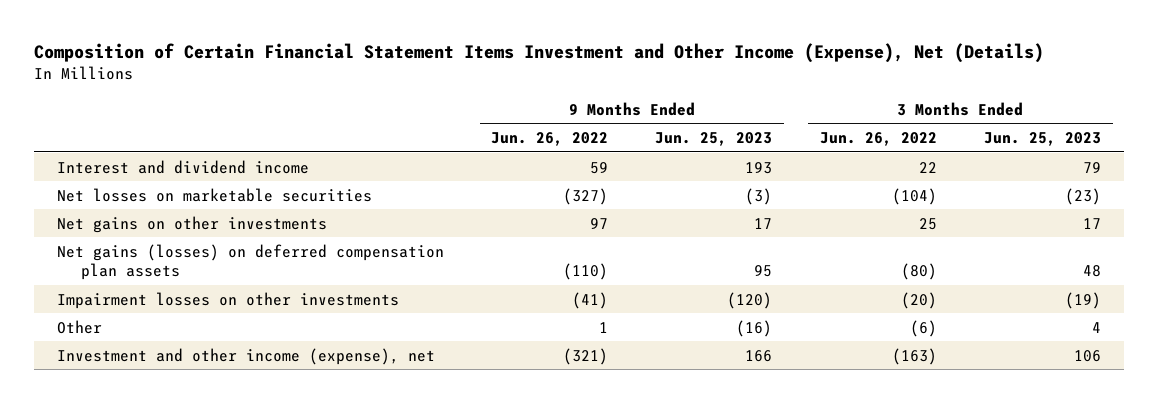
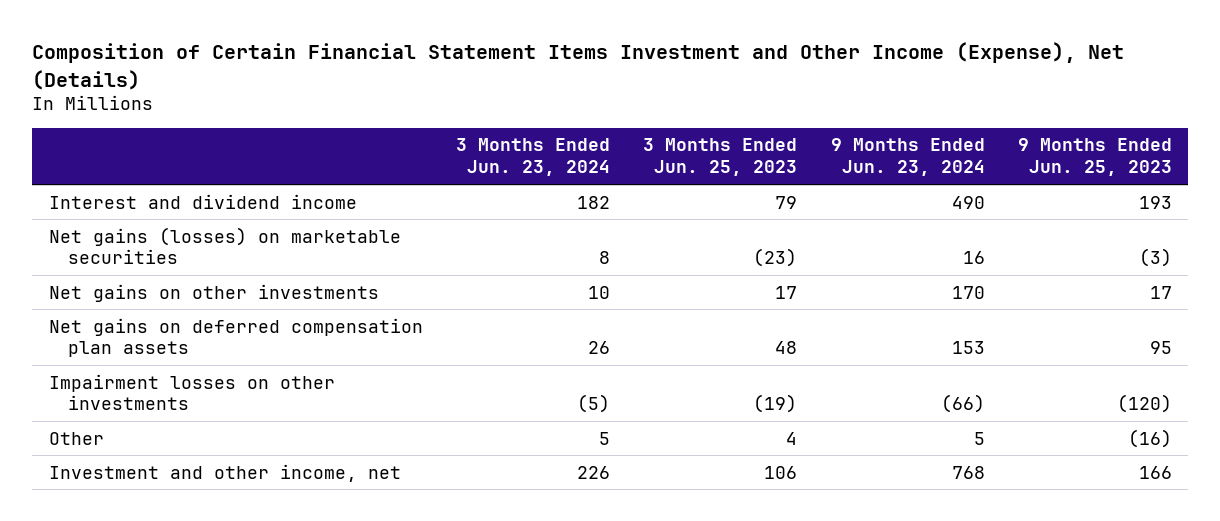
[491,132,609,147] Jun. 26, 2022 -> none
[819,132,937,147] Jun. 26, 2022 -> none
none -> [455,138,610,177] 3 Months Ended Jun. 23, 2024
none -> [830,138,985,177] 9 Months Ended Jun. 23, 2024
[57,187,373,202] Net losses on marketable securities -> [48,226,401,265] Net gains (losses) on marketable securities
[57,243,445,281] Net gains (losses) on deferred compensation plan assets -> [48,317,423,358] Net gains on deferred compensation plan assets
[57,347,436,365] Investment and other income (expense), net -> [48,463,401,482] Investment and other income, net

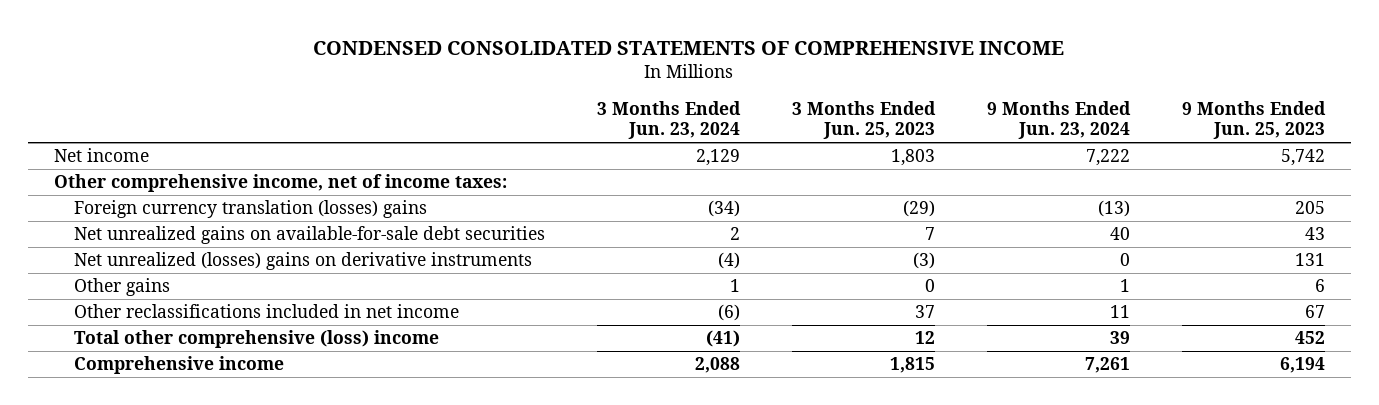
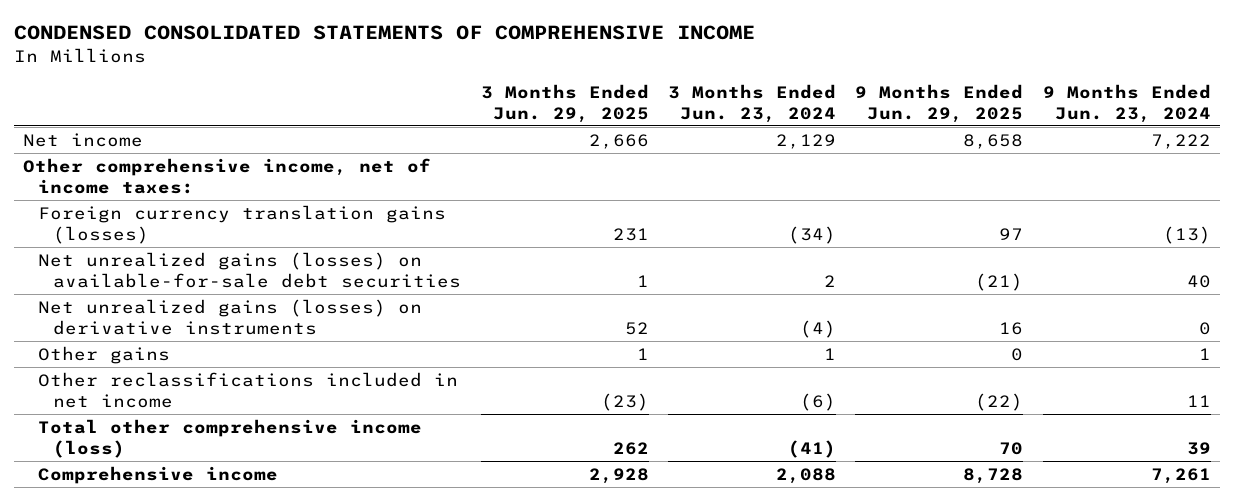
[792,100,937,140] 3 Months Ended Jun. 25, 2023 -> none
[1181,100,1326,140] 9 Months Ended Jun. 25, 2023 -> none
none -> [480,83,649,123] 3 Months Ended Jun. 29, 2025
none -> [855,83,1024,123] 9 Months Ended Jun. 29, 2025
[74,200,428,219] Foreign currency translation (losses) gains -> [38,205,447,244] Foreign currency translation gains (losses)
[74,226,546,245] Net unrealized gains on available-for-sale debt securities -> [38,252,462,288] Net unrealized gains (losses) on available-for-sale debt securities
[74,252,533,271] Net unrealized (losses) gains on derivative instruments -> [38,299,423,335] Net unrealized gains (losses) on derivative instruments
[74,330,440,349] Total other comprehensive (loss) income -> [38,419,423,458] Total other comprehensive income (loss)

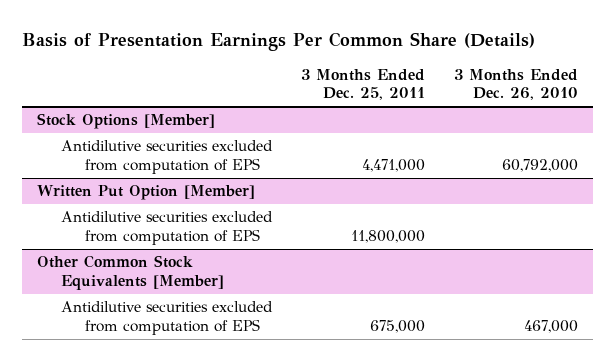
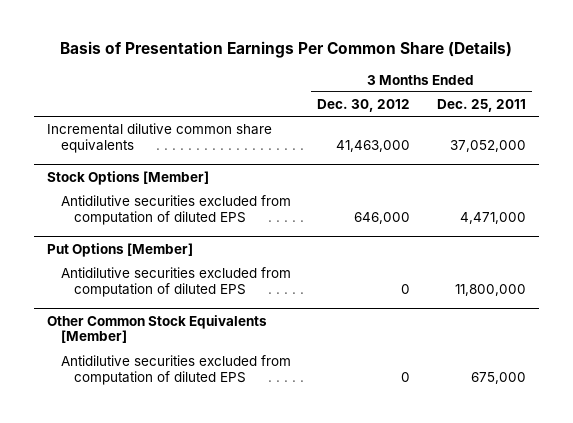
[454,68,579,101] 3 Months Ended Dec. 26, 2010 -> none
none -> [317,98,411,112] Dec. 30, 2012
none -> [46,122,272,153] Incremental dilutive common share equivalents
[60,140,273,174] Antidilutive securities excluded from computation of EPS -> [60,194,291,225] Antidilutive securities excluded from computation of diluted EPS
[36,185,255,201] Written Put Option [Member] -> [46,242,193,257] Put Options [Member]
[60,211,273,245] Antidilutive securities excluded from computation of EPS -> [60,266,291,297] Antidilutive securities excluded from computation of diluted EPS
[60,301,273,335] Antidilutive securities excluded from computation of EPS -> [60,354,291,385] Antidilutive securities excluded from computation of diluted EPS

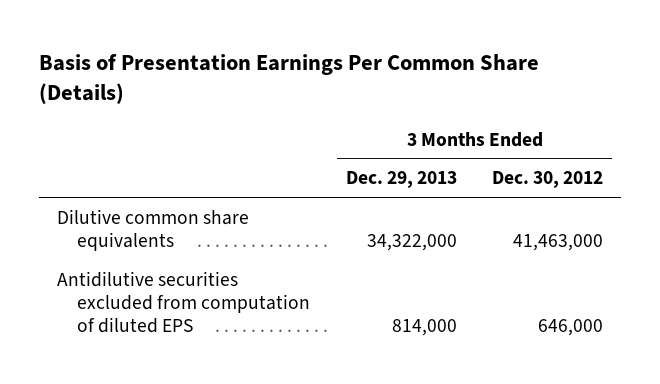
[436,98,526,112] Dec. 25, 2011 -> none
none -> [345,171,457,189] Dec. 29, 2013
[46,170,209,185] Stock Options [Member] -> none
[46,122,272,153] Incremental dilutive common share equivalents -> [57,208,250,251] Dilutive common share equivalents
[46,242,193,257] Put Options [Member] -> none
[60,266,291,297] Antidilutive securities excluded from computation of diluted EPS -> none
[46,314,267,344] Other Common Stock Equivalents [Member] -> none
[60,354,291,385] Antidilutive securities excluded from computation of diluted EPS -> none

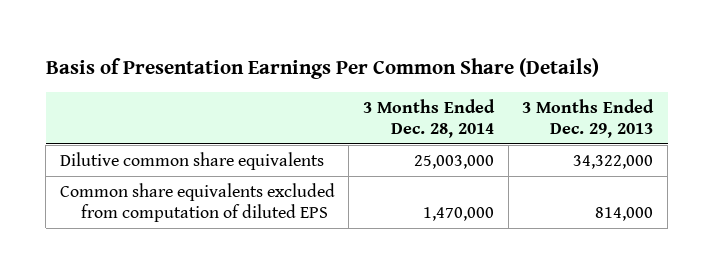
[492,171,604,189] Dec. 30, 2012 -> none
none -> [363,98,496,138] 3 Months Ended Dec. 28, 2014
[57,270,311,334] Antidilutive securities excluded from computation of diluted EPS -> [59,182,335,223] Common share equivalents excluded from computation of diluted EPS

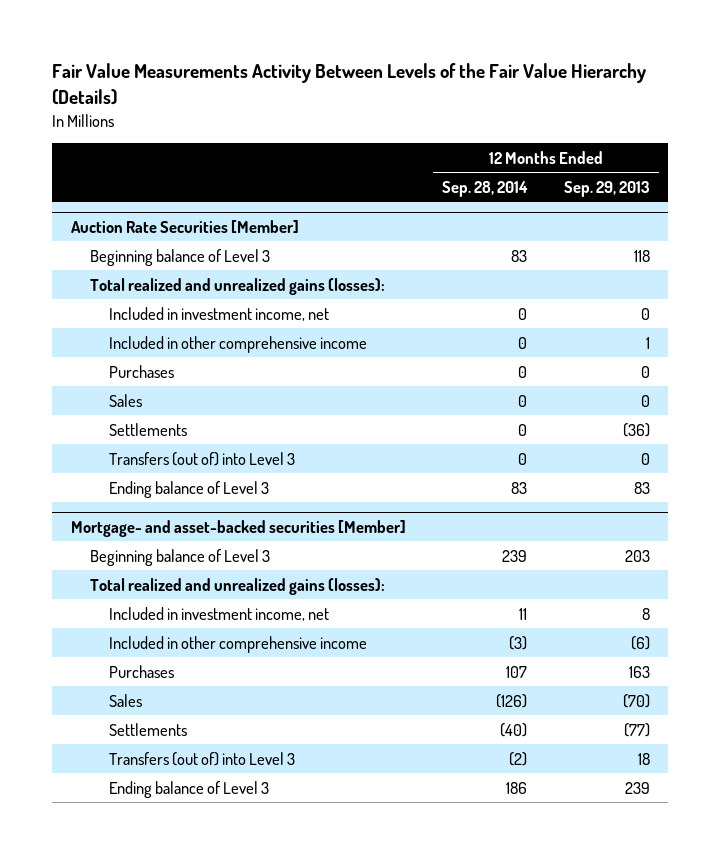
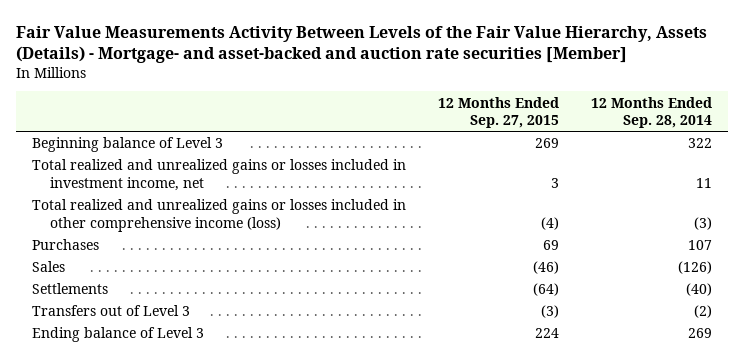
[52,63,647,106] Fair Value Measurements Activity Between Levels of the Fair Value Hierarchy (Details) -> [16,25,708,63] Fair Value Measurements Activity Between Levels of the Fair Value Hierarchy, Assets (Details) - Mortgage- and asset-backed and auction rate securities [Member]
[564,180,651,197] Sep. 29, 2013 -> none
none -> [438,96,560,128] 12 Months Ended Sep. 27, 2015
[70,219,299,233] Auction Rate Securities [Member] -> none
[89,277,385,295] Total realized and unrealized gains (losses): -> none
[109,364,175,378] Purchases -> none
[109,393,143,407] Sales -> none
[109,422,188,436] Settlements -> none
[109,451,296,466] Transfers (out of) into Level 3 -> none
[109,480,270,498] Ending balance of Level 3 -> none
[70,519,406,537] Mortgage- and asset-backed securities [Member] -> none
[89,548,270,566] Beginning balance of Level 3 -> none
[89,577,385,595] Total realized and unrealized gains (losses): -> none
[109,606,330,621] Included in investment income, net -> none
[109,635,368,653] Included in other comprehensive income -> none
[511,249,528,262] 83 -> [688,138,713,149] 322
[109,306,330,321] Included in investment income, net -> [32,159,407,191] Total realized and unrealized gains or losses included in investment income, net
[518,307,528,320] 0 -> [696,177,713,188] 11
[109,335,368,353] Included in other comprehensive income -> [32,199,407,232] Total realized and unrealized gains or losses included in other comprehensive income (loss)
[518,336,528,349] 0 -> [694,216,713,230] (3)
[109,751,296,766] Transfers (out of) into Level 3 -> [32,305,191,317] Transfers out of Level 3
[506,781,528,794] 186 -> [688,328,713,339] 269

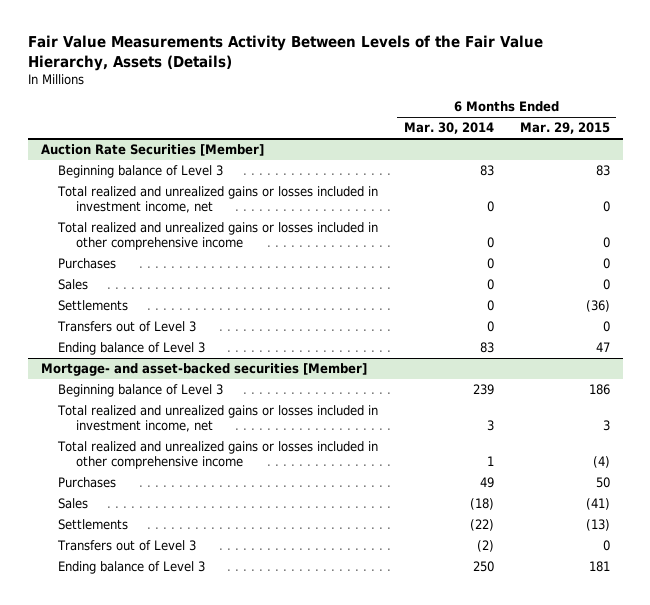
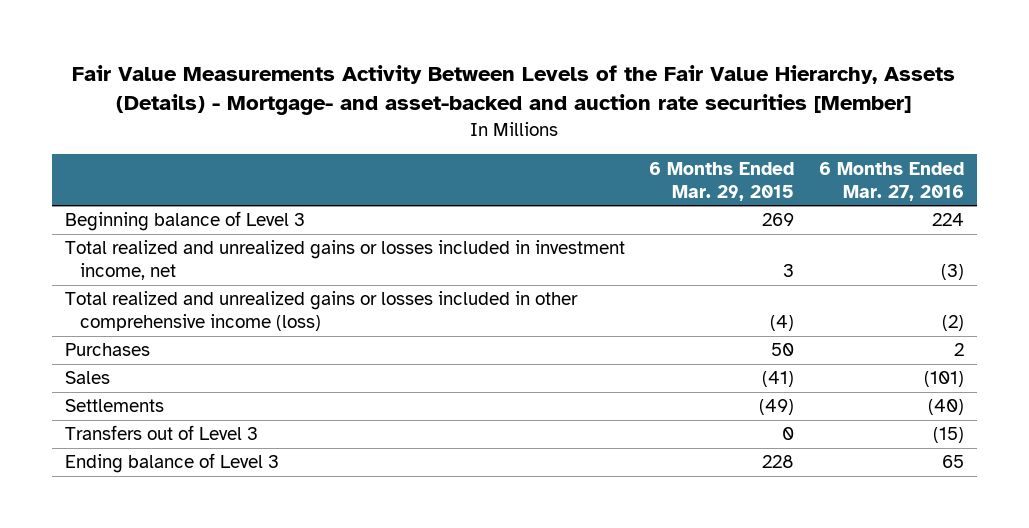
[27,35,543,71] Fair Value Measurements Activity Between Levels of the Fair Value Hierarchy, Assets (Details) -> [72,65,956,116] Fair Value Measurements Activity Between Levels of the Fair Value Hierarchy, Assets (Details) - Mortgage- and asset-backed and auction rate securities [Member]
[403,122,494,135] Mar. 30, 2014 -> none
none -> [819,161,965,201] 6 Months Ended Mar. 27, 2016
[40,144,264,157] Auction Rate Securities [Member] -> none
[57,186,379,214] Total realized and unrealized gains or losses included in investment income, net -> none
[57,222,379,251] Total realized and unrealized gains or losses included in other comprehensive income -> none
[58,258,117,270] Purchases -> none
[58,279,89,291] Sales -> none
[58,300,129,312] Settlements -> none
[57,321,197,333] Transfers out of Level 3 -> none
[58,342,206,356] Ending balance of Level 3 -> none
[40,363,367,377] Mortgage- and asset-backed securities [Member] -> none
[58,384,224,398] Beginning balance of Level 3 -> none
[595,165,610,177] 83 -> [762,213,795,227] 269
[57,441,379,470] Total realized and unrealized gains or losses included in other comprehensive income -> [64,291,578,332] Total realized and unrealized gains or losses included in other comprehensive income (loss)
[585,519,610,532] (13) -> [759,399,795,416] (49)
[588,561,610,573] 181 -> [762,455,795,469] 228

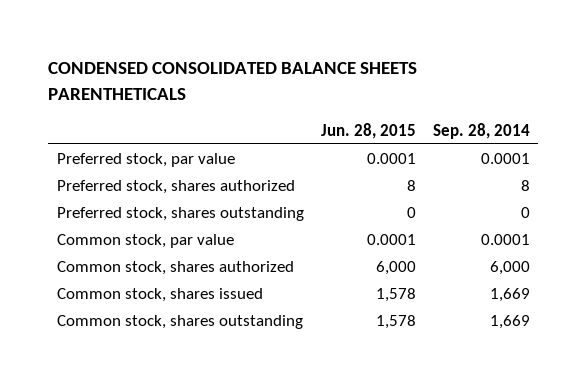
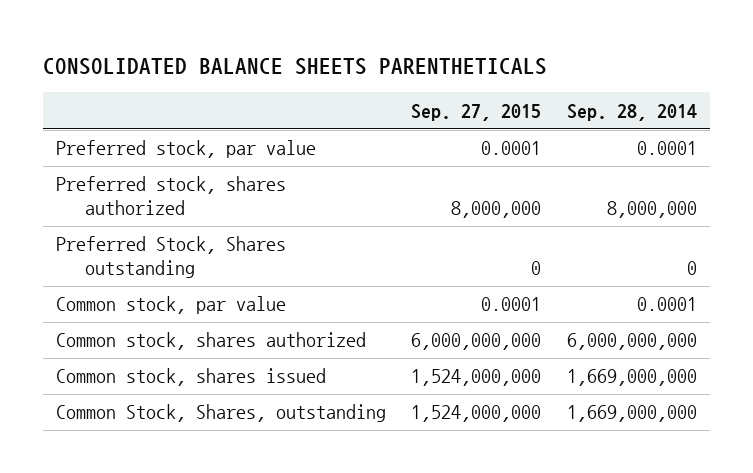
[48,62,418,100] CONDENSED CONSOLIDATED BALANCE SHEETS PARENTHETICALS -> [42,57,547,75] CONSOLIDATED BALANCE SHEETS PARENTHETICALS
[320,122,416,139] Jun. 28, 2015 -> none
none -> [411,103,542,121] Sep. 27, 2015
[520,179,530,191] 8 -> [607,200,698,218] 8,000,000
[56,206,304,221] Preferred stock, shares outstanding -> [55,236,286,278] Preferred Stock, Shares outstanding
[489,260,530,275] 6,000 -> [567,333,698,351] 6,000,000,000
[489,287,530,302] 1,669 -> [567,369,698,387] 1,669,000,000
[56,314,303,329] Common stock, shares outstanding -> [55,404,386,423] Common Stock, Shares, outstanding
[489,314,530,329] 1,669 -> [567,405,698,423] 1,669,000,000

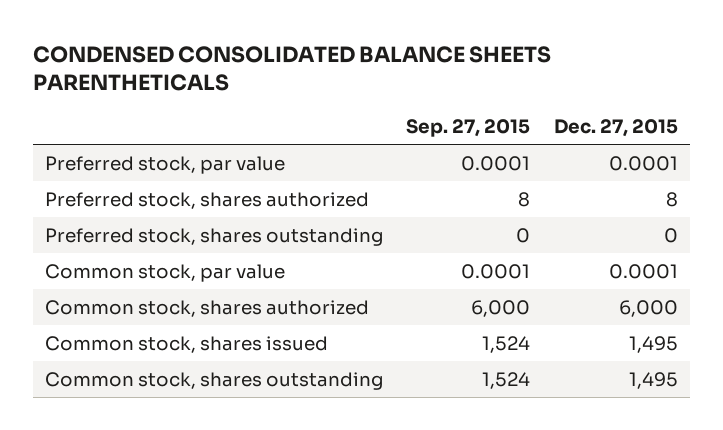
[42,57,547,75] CONSOLIDATED BALANCE SHEETS PARENTHETICALS -> [33,45,552,92] CONDENSED CONSOLIDATED BALANCE SHEETS PARENTHETICALS
[567,103,698,121] Sep. 28, 2014 -> none
none -> [554,118,679,137] Dec. 27, 2015
[451,200,542,218] 8,000,000 -> [518,191,531,207] 8
[55,236,286,278] Preferred Stock, Shares outstanding -> [44,227,383,246] Preferred stock, shares outstanding
[411,333,542,351] 6,000,000,000 -> [471,299,531,317] 6,000
[411,369,542,387] 1,524,000,000 -> [482,335,531,353] 1,524
[55,404,386,423] Common Stock, Shares, outstanding -> [44,371,383,390] Common stock, shares outstanding
[411,405,542,423] 1,524,000,000 -> [482,371,531,389] 1,524

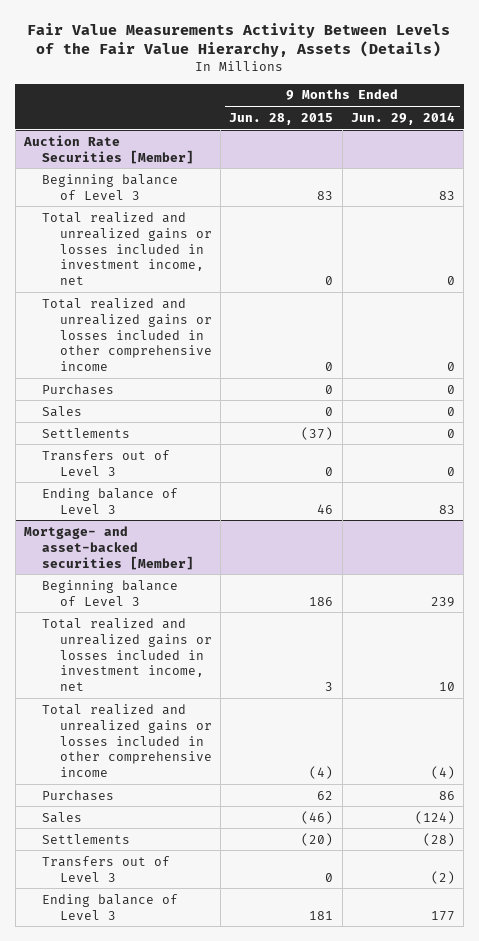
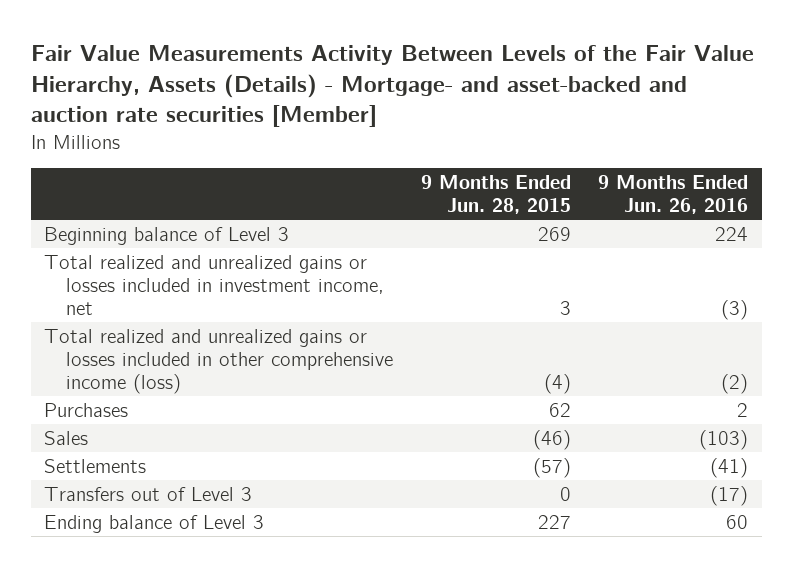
[27,22,451,58] Fair Value Measurements Activity Between Levels of the Fair Value Hierarchy, Assets (Details) -> [30,45,754,128] Fair Value Measurements Activity Between Levels of the Fair Value Hierarchy, Assets (Details) - Mortgage- and asset-backed and auction rate securities [Member]
[351,111,456,125] Jun. 29, 2014 -> none
none -> [598,175,749,215] 9 Months Ended Jun. 26, 2016
[22,134,194,164] Auction Rate Securities [Member] -> none
[41,211,212,286] Total realized and unrealized gains or losses included in investment income, net -> none
[41,297,212,372] Total realized and unrealized gains or losses included in other comprehensive income -> none
[41,383,114,395] Purchases -> none
[41,405,82,417] Sales -> none
[41,427,130,438] Settlements -> none
[41,449,170,476] Transfers out of Level 3 -> none
[41,487,178,514] Ending balance of Level 3 -> none
[23,525,194,570] Mortgage- and asset-backed securities [Member] -> none
[41,579,178,606] Beginning balance of Level 3 -> none
[317,190,334,200] 83 -> [537,226,571,241] 269
[41,703,212,778] Total realized and unrealized gains or losses included in other comprehensive income -> [44,328,394,394] Total realized and unrealized gains or losses included in other comprehensive income (loss)
[301,832,334,846] (20) -> [532,457,571,478] (57)
[309,910,334,920] 181 -> [537,514,571,529] 227

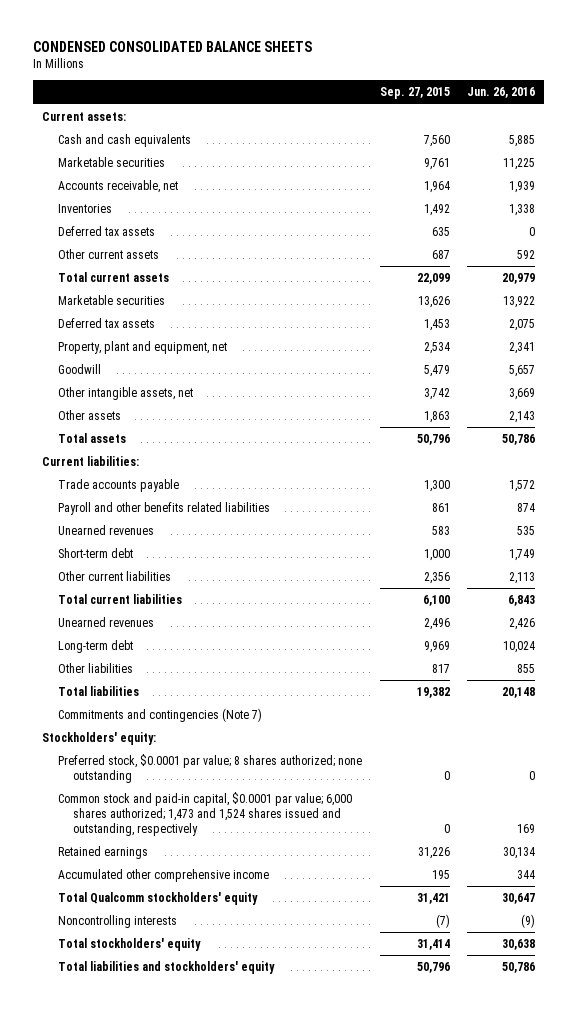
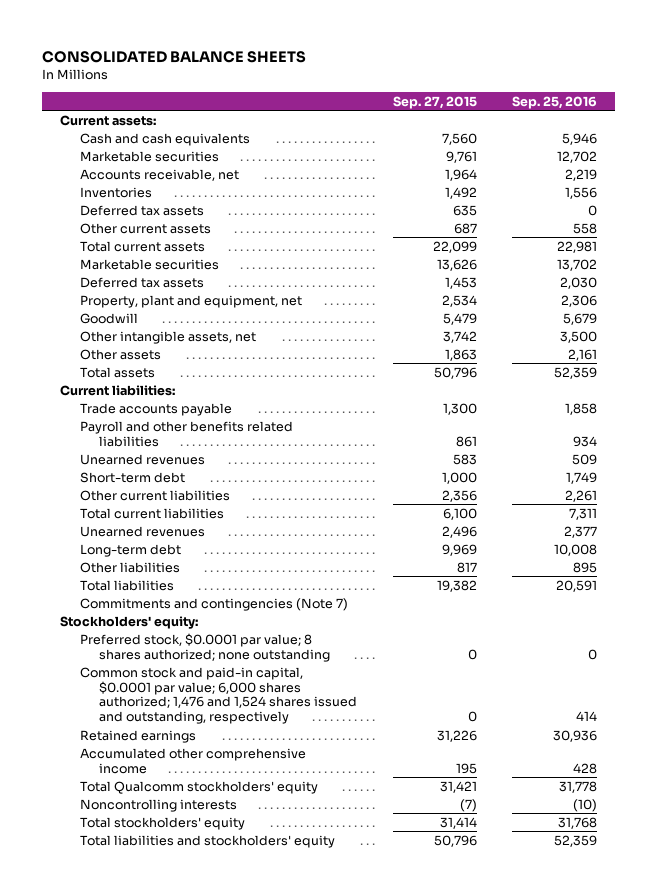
[33,40,313,52] CONDENSED CONSOLIDATED BALANCE SHEETS -> [42,51,307,64] CONSOLIDATED BALANCE SHEETS
[467,87,536,99] Jun. 26, 2016 -> none
none -> [512,95,598,109] Sep. 25, 2016
[57,791,352,837] Common stock and paid-in capital, $0.0001 par value; 6,000 shares authorized; 1,473 and 1,524 shares issued and outstanding, respectively -> [79,666,358,725] Common stock and paid-in capital, $0.0001 par value; 6,000 shares authorized; 1,476 and 1,524 shares issued and outstanding, respectively

